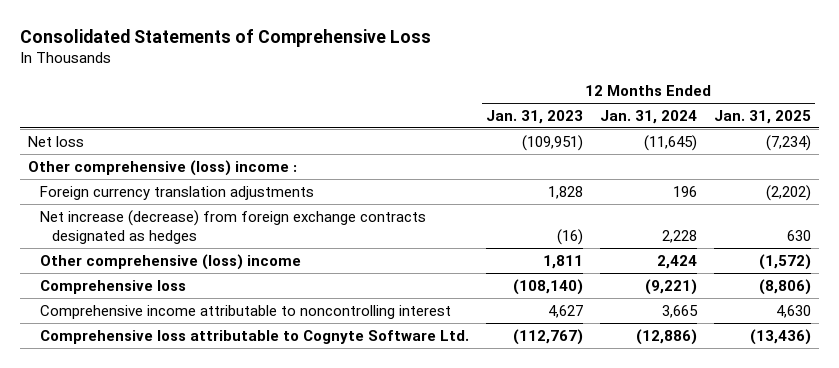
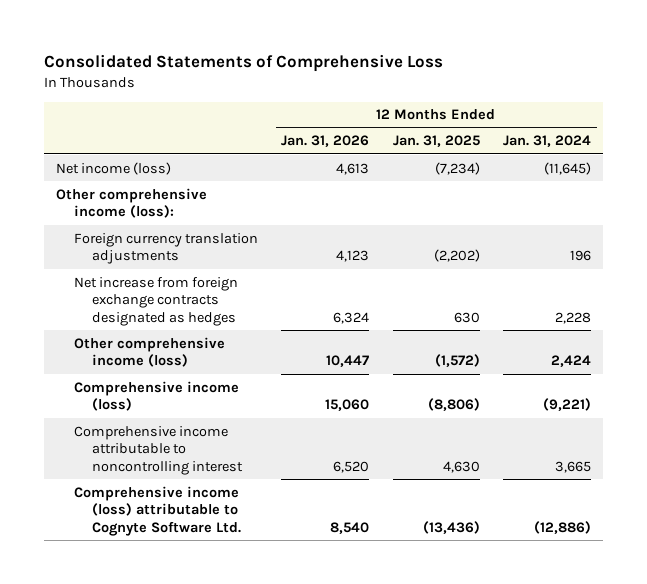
[485,109,583,124] Jan. 31, 2023 -> none
none -> [281,135,370,148] Jan. 31, 2026
[28,135,85,147] Net loss -> [55,161,171,175] Net income (loss)
[28,159,298,176] Other comprehensive (loss) income : -> [55,187,207,219] Other comprehensive income (loss):
[39,209,426,244] Net increase (decrease) from foreign exchange contracts designated as hedges -> [73,276,238,326] Net increase from foreign exchange contracts designated as hedges
[39,253,301,270] Other comprehensive (loss) income -> [73,336,225,368] Other comprehensive income (loss)
[39,279,186,294] Comprehensive loss -> [73,380,239,412] Comprehensive income (loss)
[39,329,469,344] Comprehensive loss attributable to Cognyte Software Ltd. -> [73,485,241,536] Comprehensive income (loss) attributable to Cognyte Software Ltd.

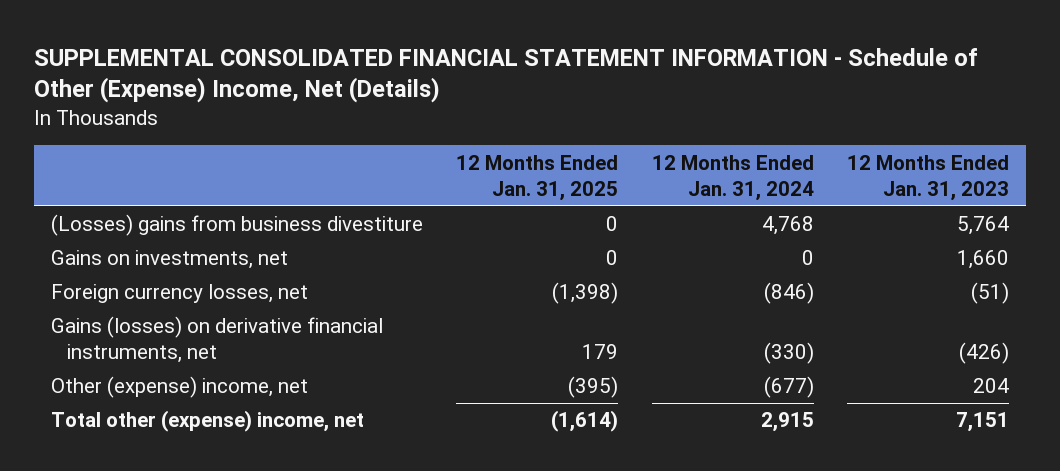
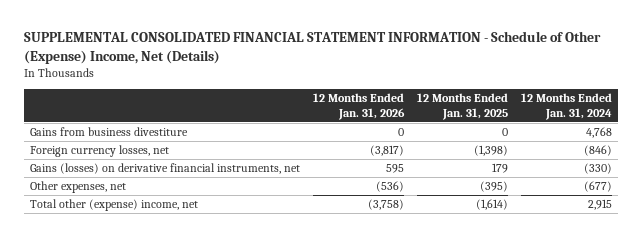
[847,154,1010,201] 12 Months Ended Jan. 31, 2023 -> none
none -> [312,93,405,120] 12 Months Ended Jan. 31, 2026
[50,250,288,270] Gains on investments, net -> none
[50,214,423,237] (Losses) gains from business divestiture -> [30,127,189,137] Gains from business divestiture
[50,376,308,399] Other (expense) income, net -> [30,181,127,194] Other expenses, net

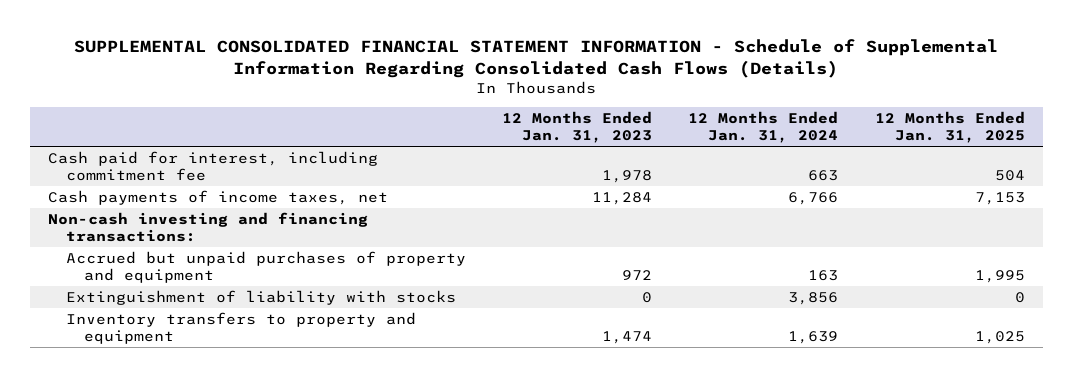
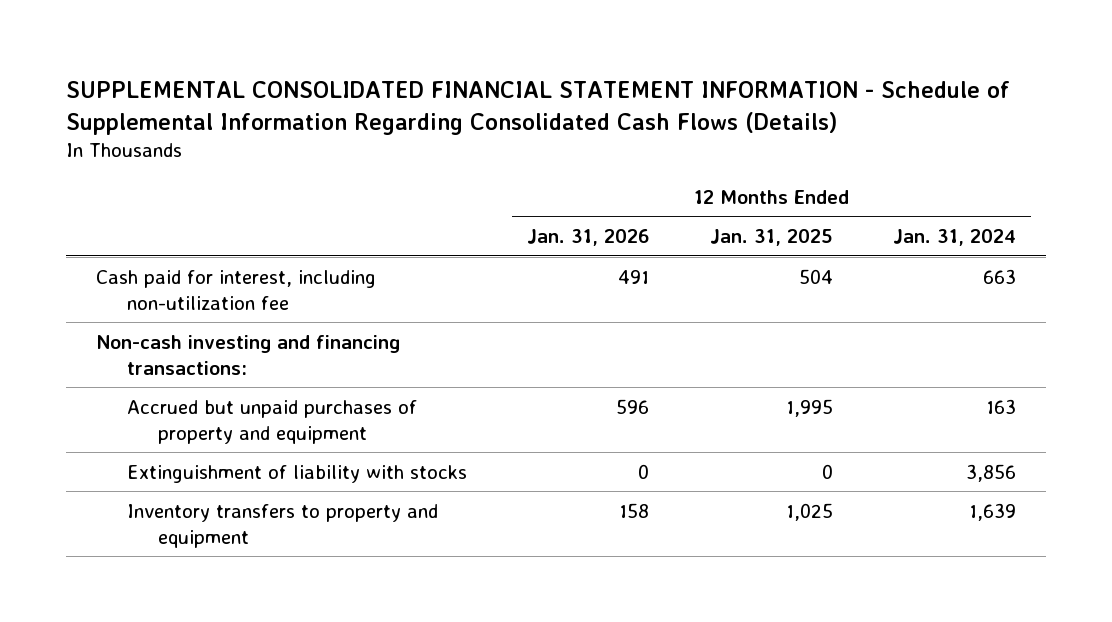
[502,110,653,143] 12 Months Ended Jan. 31, 2023 -> none
none -> [527,229,650,247] Jan. 31, 2026
[48,190,389,206] Cash payments of income taxes, net -> none
[48,151,379,182] Cash paid for interest, including commitment fee -> [96,269,377,310] Cash paid for interest, including non-utilization fee

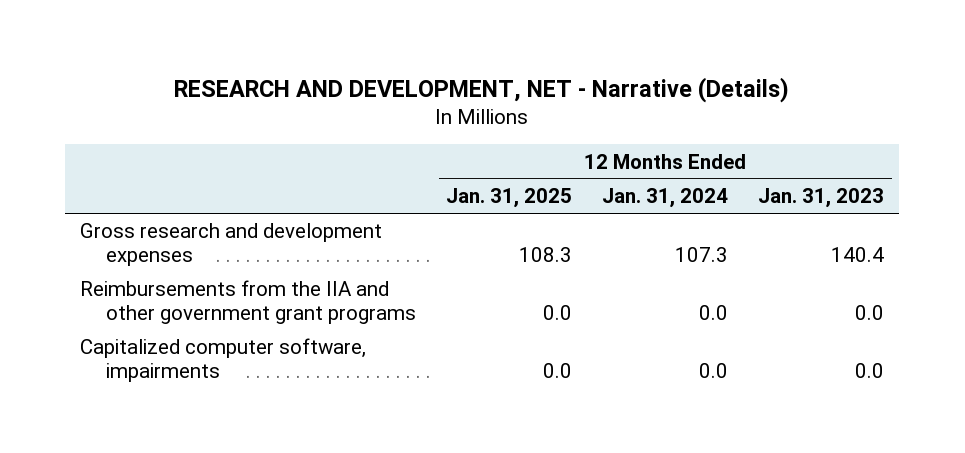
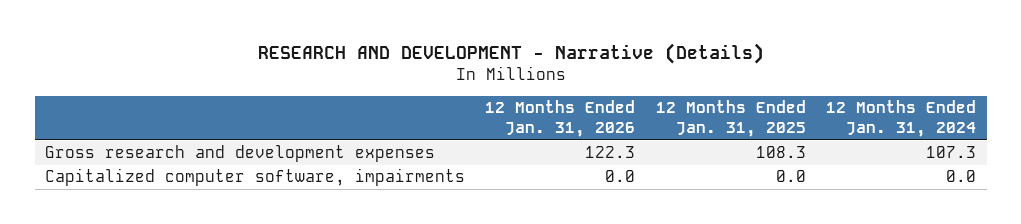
[174,76,790,103] RESEARCH AND DEVELOPMENT, NET - Narrative (Details) -> [257,43,764,65] RESEARCH AND DEVELOPMENT - Narrative (Details)
[758,188,885,209] Jan. 31, 2023 -> none
none -> [485,100,636,138] 12 Months Ended Jan. 31, 2026
[80,280,417,325] Reimbursements from the IIA and other government grant programs -> none

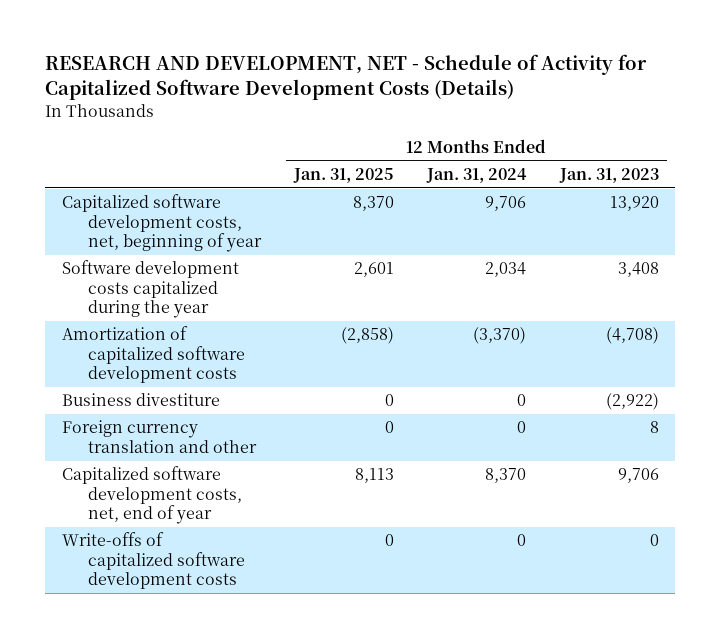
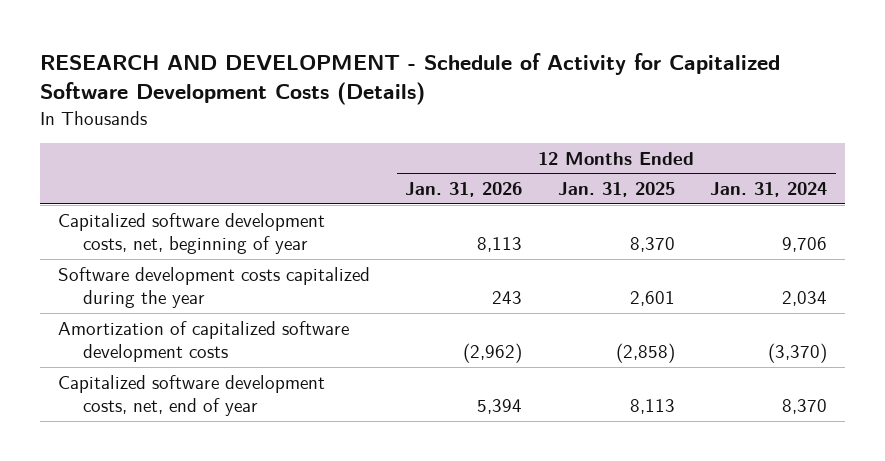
[45,54,648,101] RESEARCH AND DEVELOPMENT, NET - Schedule of Activity for Capitalized Software Development Costs (Details) -> [40,52,781,106] RESEARCH AND DEVELOPMENT - Schedule of Activity for Capitalized Software Development Costs (Details)
[558,167,659,183] Jan. 31, 2023 -> none
none -> [405,182,523,198] Jan. 31, 2026
[62,393,221,407] Business divestiture -> none
[62,420,257,453] Foreign currency translation and other -> none
[62,532,245,590] Write-offs of capitalized software development costs -> none

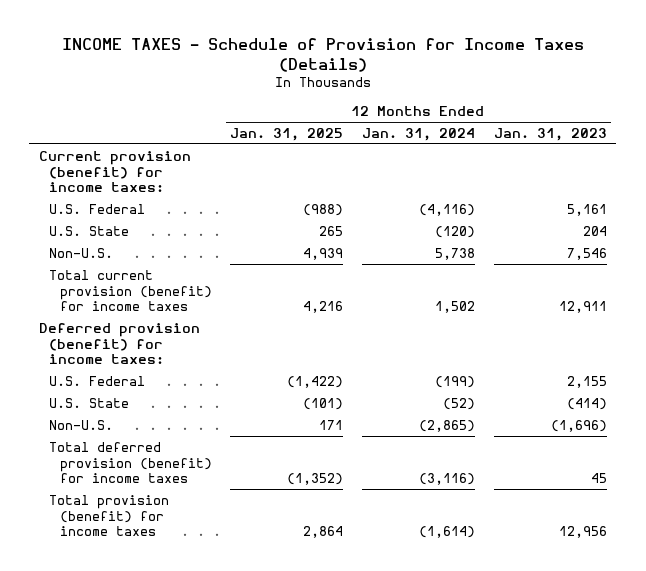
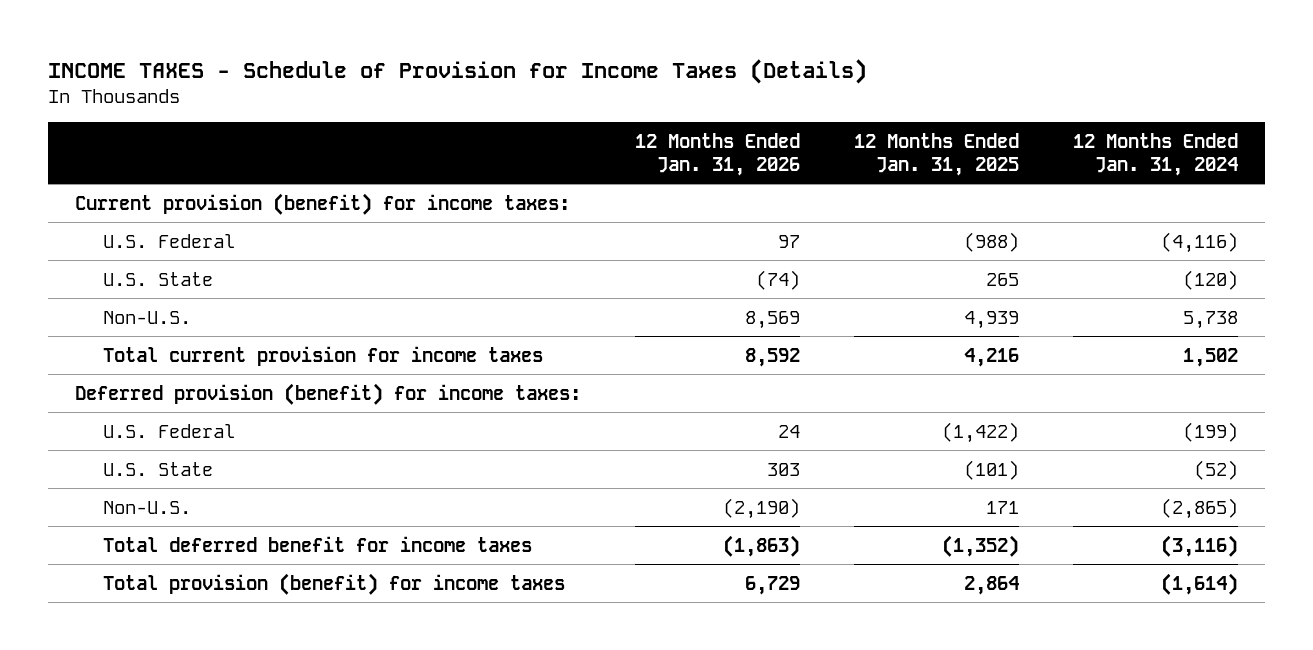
[493,127,607,141] Jan. 31, 2023 -> none
none -> [635,132,801,176] 12 Months Ended Jan. 31, 2026
[49,269,212,312] Total current provision (benefit) for income taxes -> [103,345,544,366] Total current provision for income taxes
[49,441,212,484] Total deferred provision (benefit) for income taxes -> [103,535,533,552] Total deferred benefit for income taxes

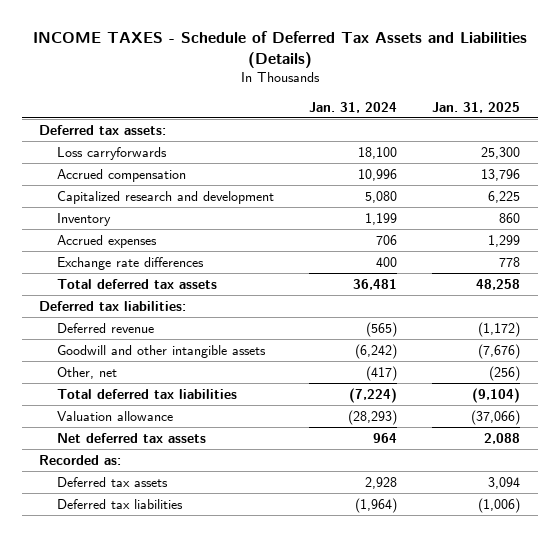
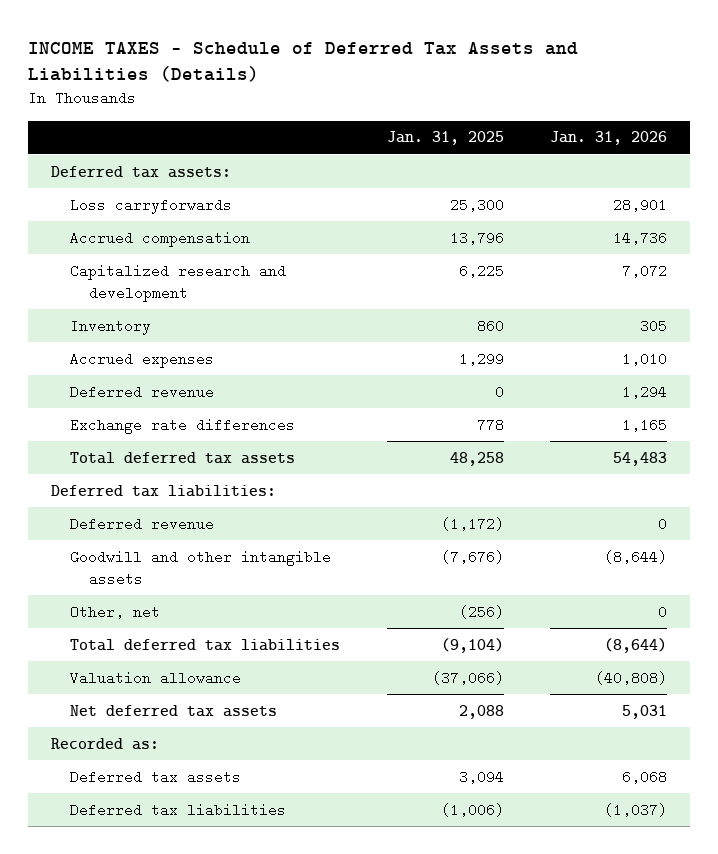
[309,101,398,113] Jan. 31, 2024 -> none
none -> [549,131,667,146] Jan. 31, 2026
none -> [70,384,215,399] Deferred revenue

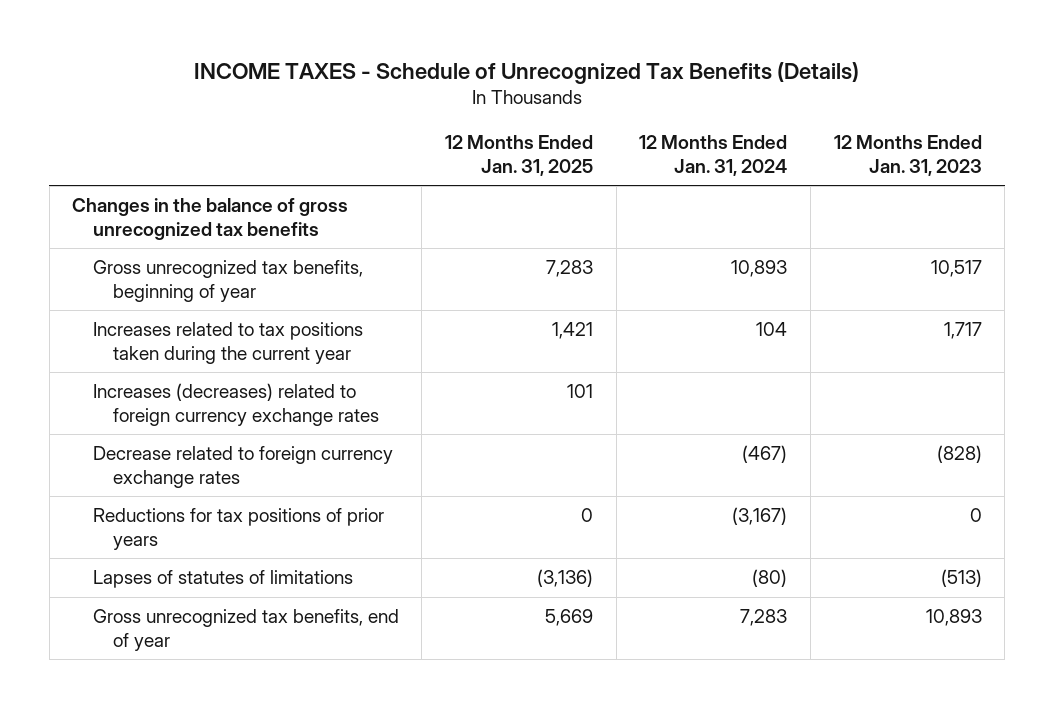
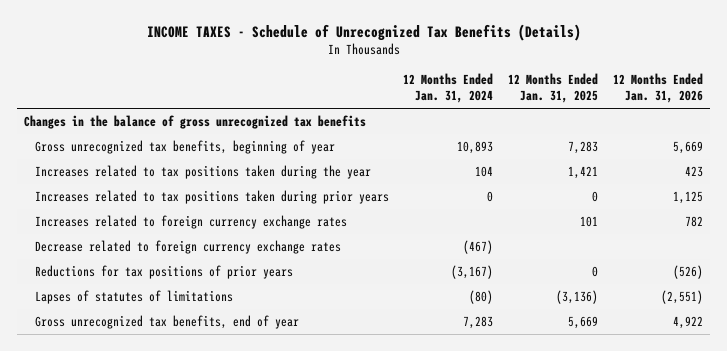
[833,135,982,177] 12 Months Ended Jan. 31, 2023 -> none
none -> [613,73,704,104] 12 Months Ended Jan. 31, 2026
[92,322,363,364] Increases related to tax positions taken during the current year -> [34,164,371,179] Increases related to tax positions taken during the year
none -> [34,189,389,204] Increases related to tax positions taken during prior years
[92,383,380,426] Increases (decreases) related to foreign currency exchange rates -> [34,214,347,229] Increases related to foreign currency exchange rates

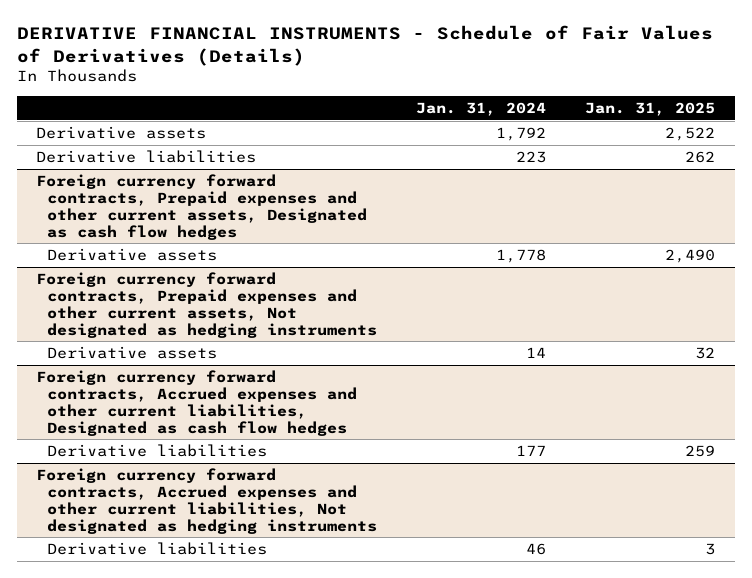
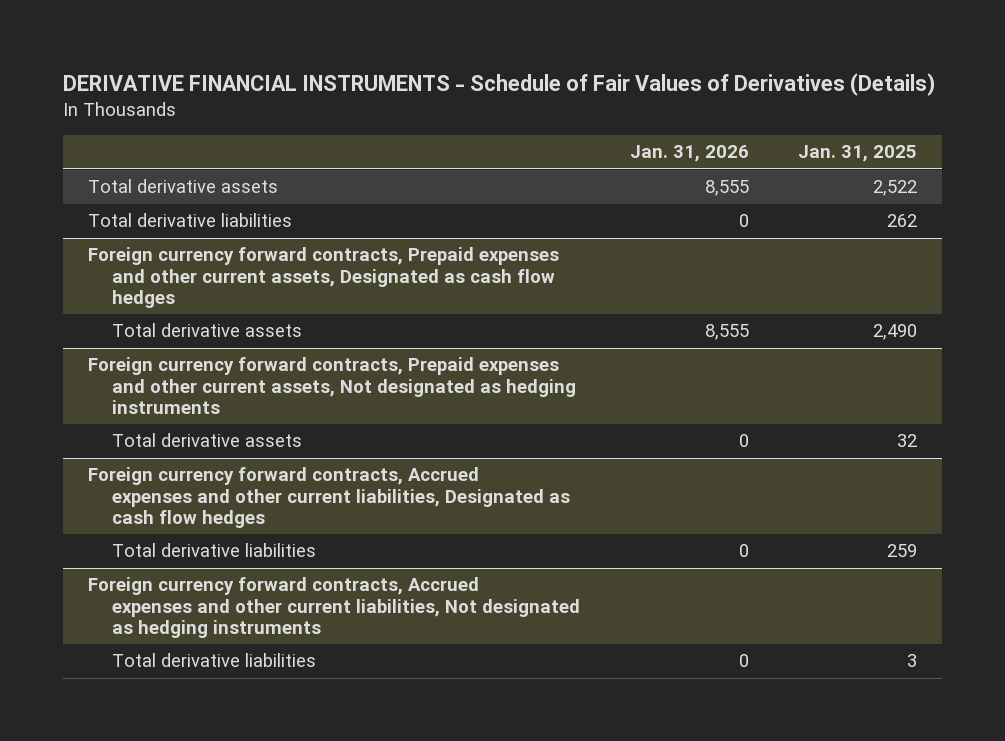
[416,102,547,117] Jan. 31, 2024 -> none
none -> [629,145,749,163] Jan. 31, 2026
[36,125,207,139] Derivative assets -> [87,179,278,194] Total derivative assets
[36,149,257,163] Derivative liabilities -> [87,213,292,228] Total derivative liabilities
[47,247,218,261] Derivative assets -> [112,323,303,338] Total derivative assets
[47,345,218,359] Derivative assets -> [112,433,303,448] Total derivative assets
[47,443,268,457] Derivative liabilities -> [112,543,317,558] Total derivative liabilities
[47,541,268,555] Derivative liabilities -> [112,653,317,668] Total derivative liabilities

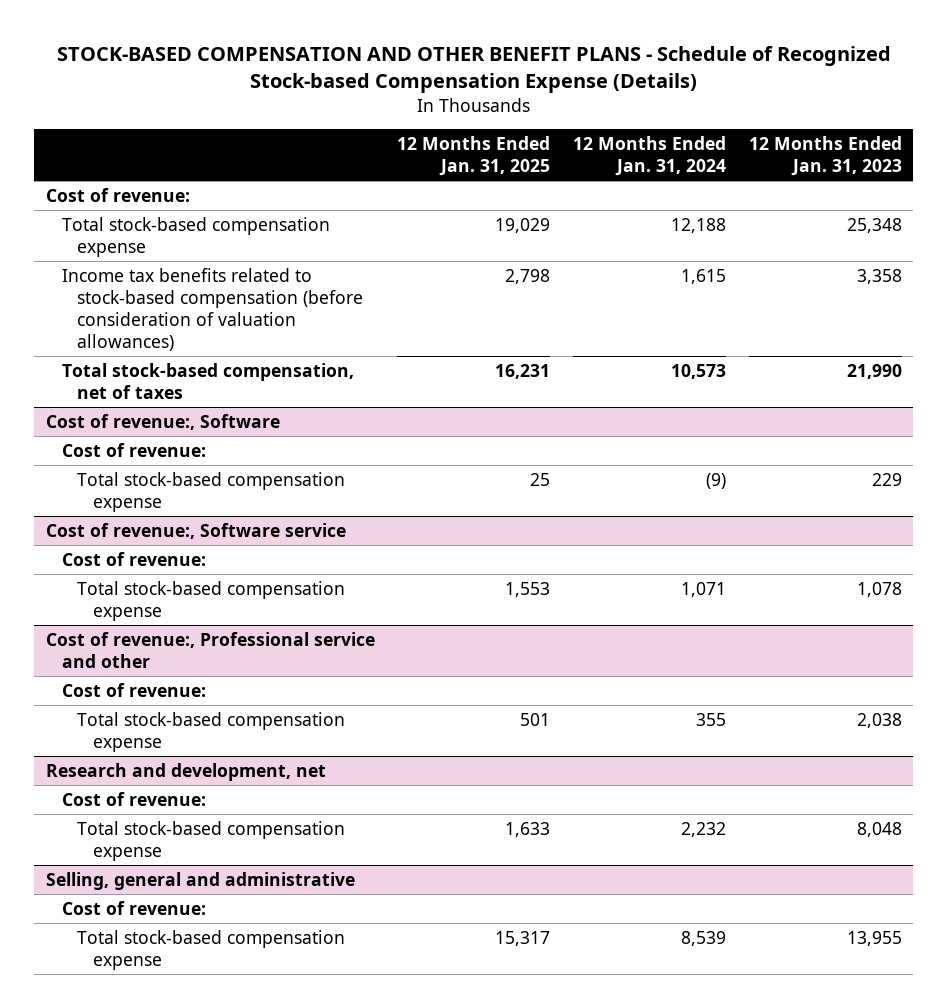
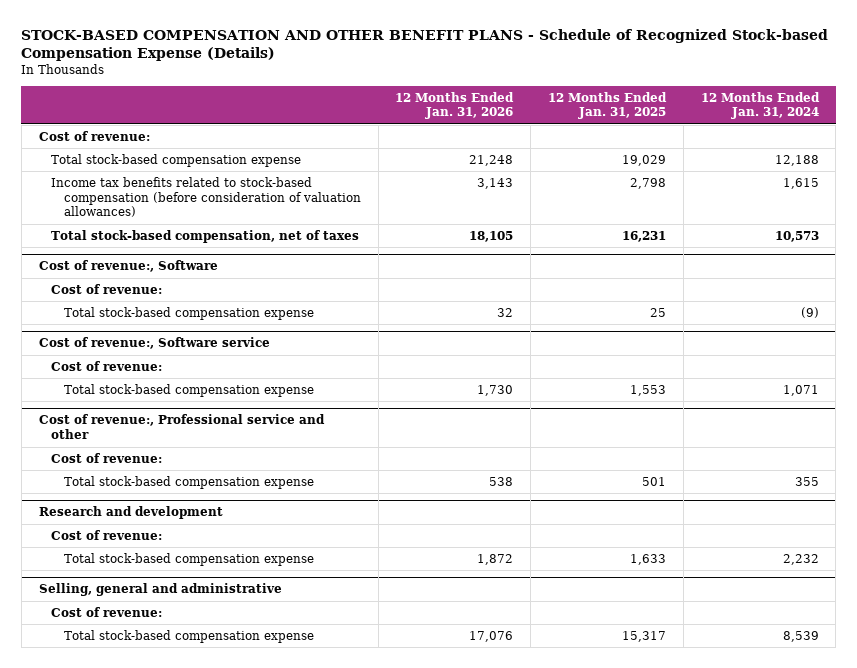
[748,136,902,177] 12 Months Ended Jan. 31, 2023 -> none
none -> [395,91,515,120] 12 Months Ended Jan. 31, 2026
[45,762,326,781] Research and development, net -> [38,506,223,520] Research and development

